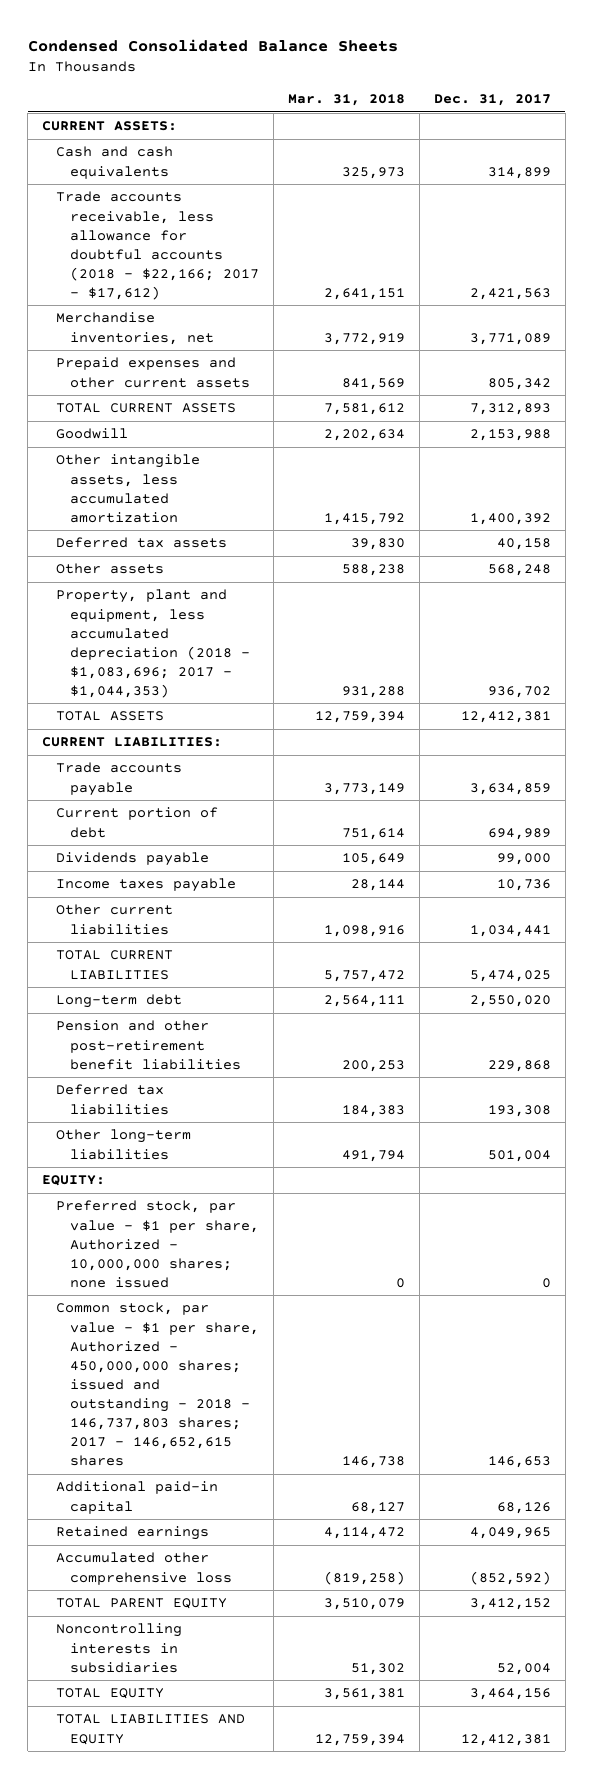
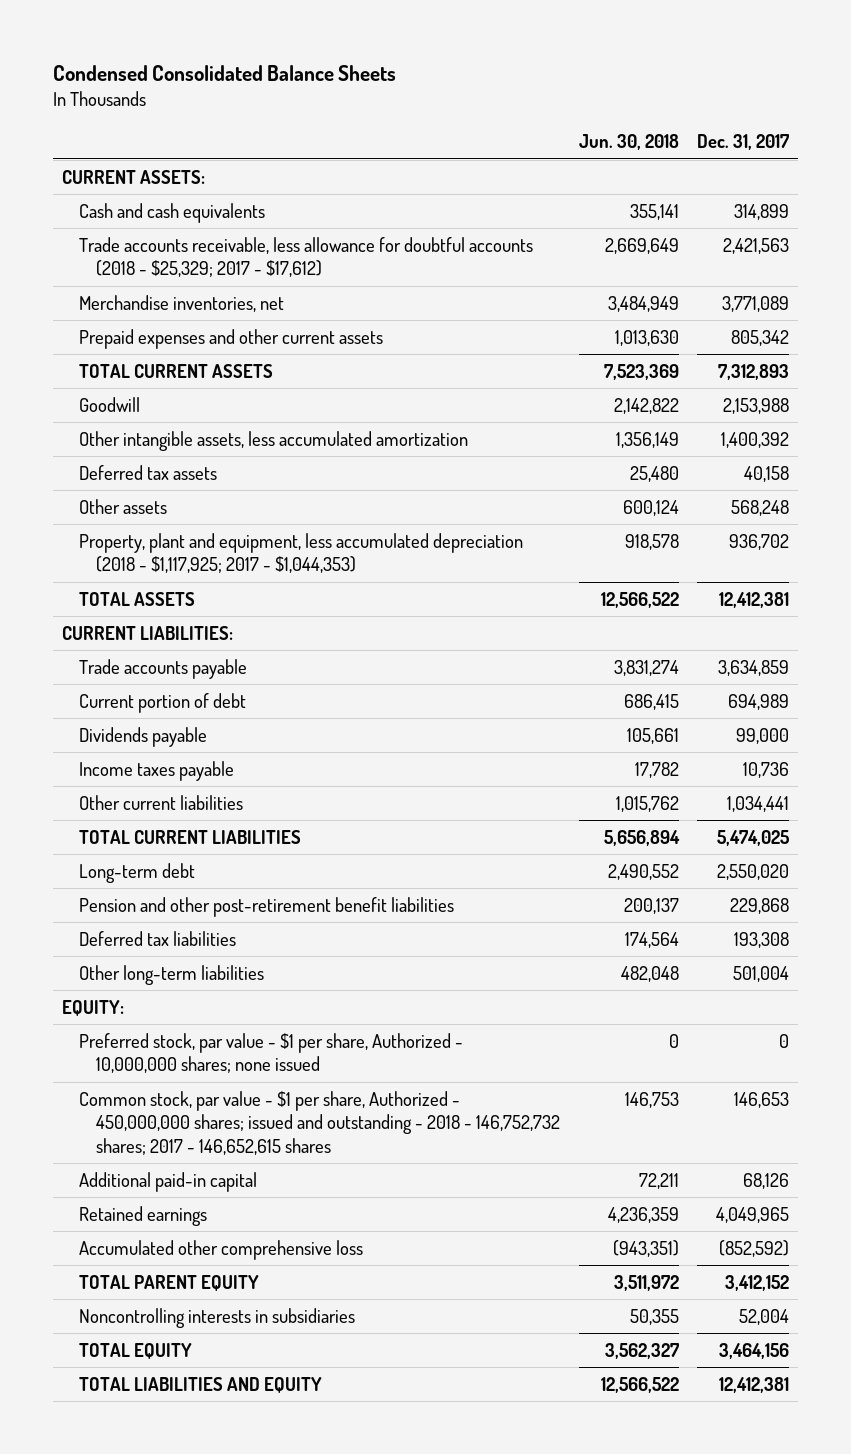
[287,93,405,106] Mar. 31, 2018 -> none
none -> [578,134,679,151] Jun. 30, 2018
[56,191,260,300] Trade accounts receivable, less allowance for doubtful accounts (2018 - $22,166; 2017 - $17,612) -> [78,236,533,278] Trade accounts receivable, less allowance for doubtful accounts (2018 - $25,329; 2017 - $17,612)
[56,589,251,698] Property, plant and equipment, less accumulated depreciation (2018 - $1,083,696; 2017 - $1,044,353) -> [78,532,523,574] Property, plant and equipment, less accumulated depreciation (2018 - $1,117,925; 2017 - $1,044,353)
[56,1302,260,1466] Common stock, par value - $1 per share, Authorized - 450,000,000 shares; issued and outstanding - 2018 - 146,737,803 shares; 2017 - 146,652,615 shares -> [78,1090,560,1156] Common stock, par value - $1 per share, Authorized - 450,000,000 shares; issued and outstanding - 2018 - 146,752,732 shares; 2017 - 146,652,615 shares

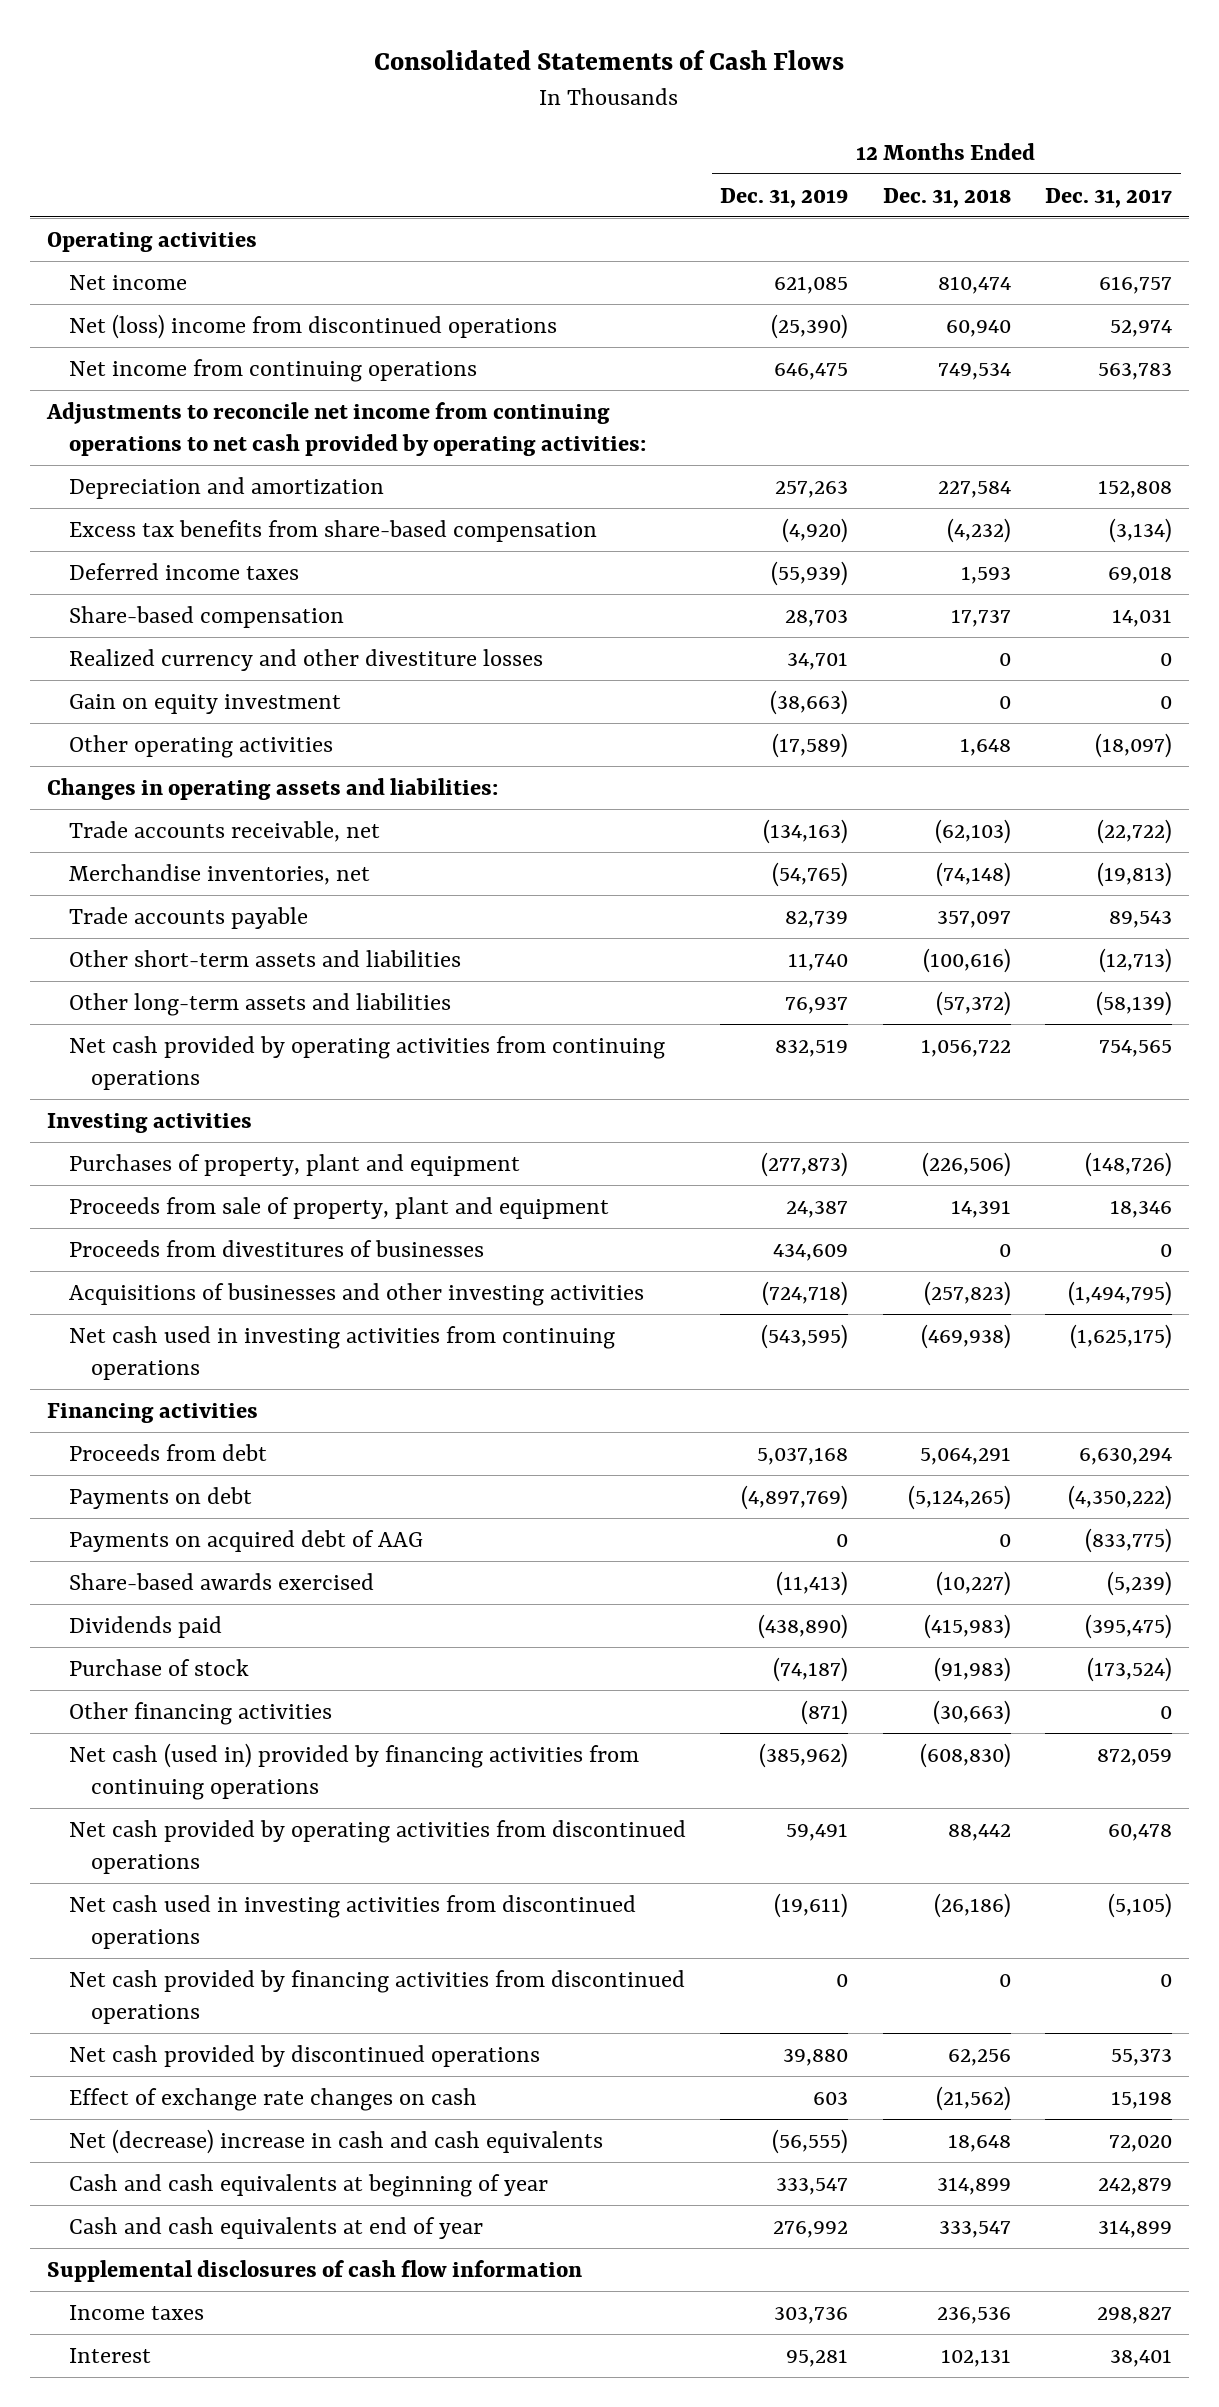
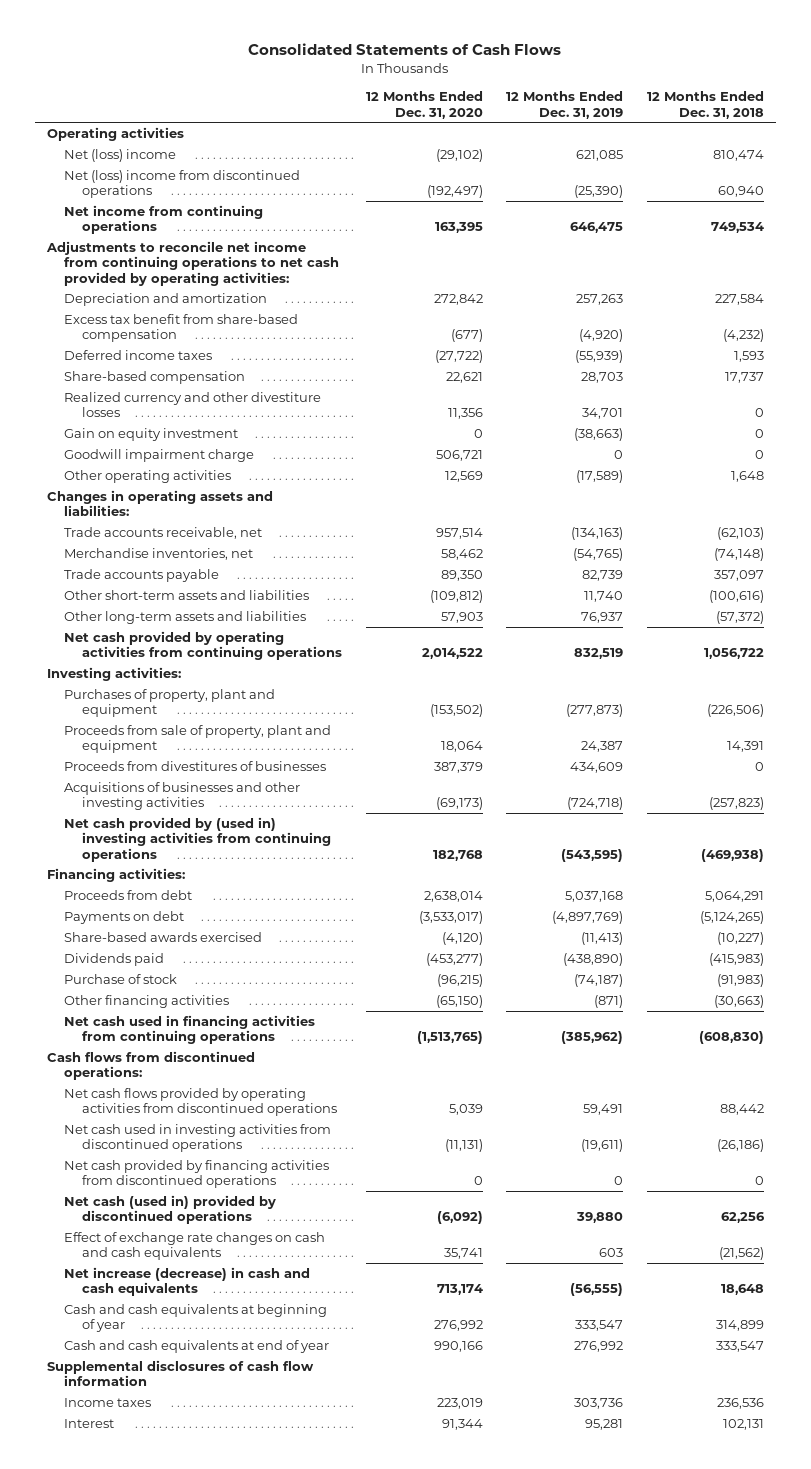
[1045,187,1173,208] Dec. 31, 2017 -> none
none -> [365,91,483,119] 12 Months Ended Dec. 31, 2020
[69,274,188,290] Net income -> [64,148,177,162] Net (loss) income
[69,519,598,542] Excess tax benefits from share-based compensation -> [64,313,299,343] Excess tax benefit from share-based compensation
none -> [64,448,255,462] Goodwill impairment charge
[46,1112,252,1133] Investing activities -> [46,666,181,681] Investing activities:
[69,1325,616,1381] Net cash used in investing activities from continuing operations -> [64,816,331,862] Net cash provided by (used in) investing activities from continuing operations
[46,1402,258,1423] Financing activities -> [46,867,185,882] Financing activities:
[69,1529,424,1552] Payments on acquired debt of AAG -> none
[69,1742,640,1801] Net cash (used in) provided by financing activities from continuing operations -> [64,1014,316,1045] Net cash used in financing activities from continuing operations
none -> [46,1050,255,1081] Cash flows from discontinued operations:
[69,1819,687,1875] Net cash provided by operating activities from discontinued operations -> [64,1087,337,1117] Net cash flows provided by operating activities from discontinued operations
[69,2044,541,2067] Net cash provided by discontinued operations -> [64,1194,277,1225] Net cash (used in) provided by discontinued operations
[69,2087,478,2111] Effect of exchange rate changes on cash -> [64,1231,326,1261] Effect of exchange rate changes on cash and cash equivalents
[69,2128,604,2154] Net (decrease) increase in cash and cash equivalents -> [64,1266,311,1297] Net increase (decrease) in cash and cash equivalents

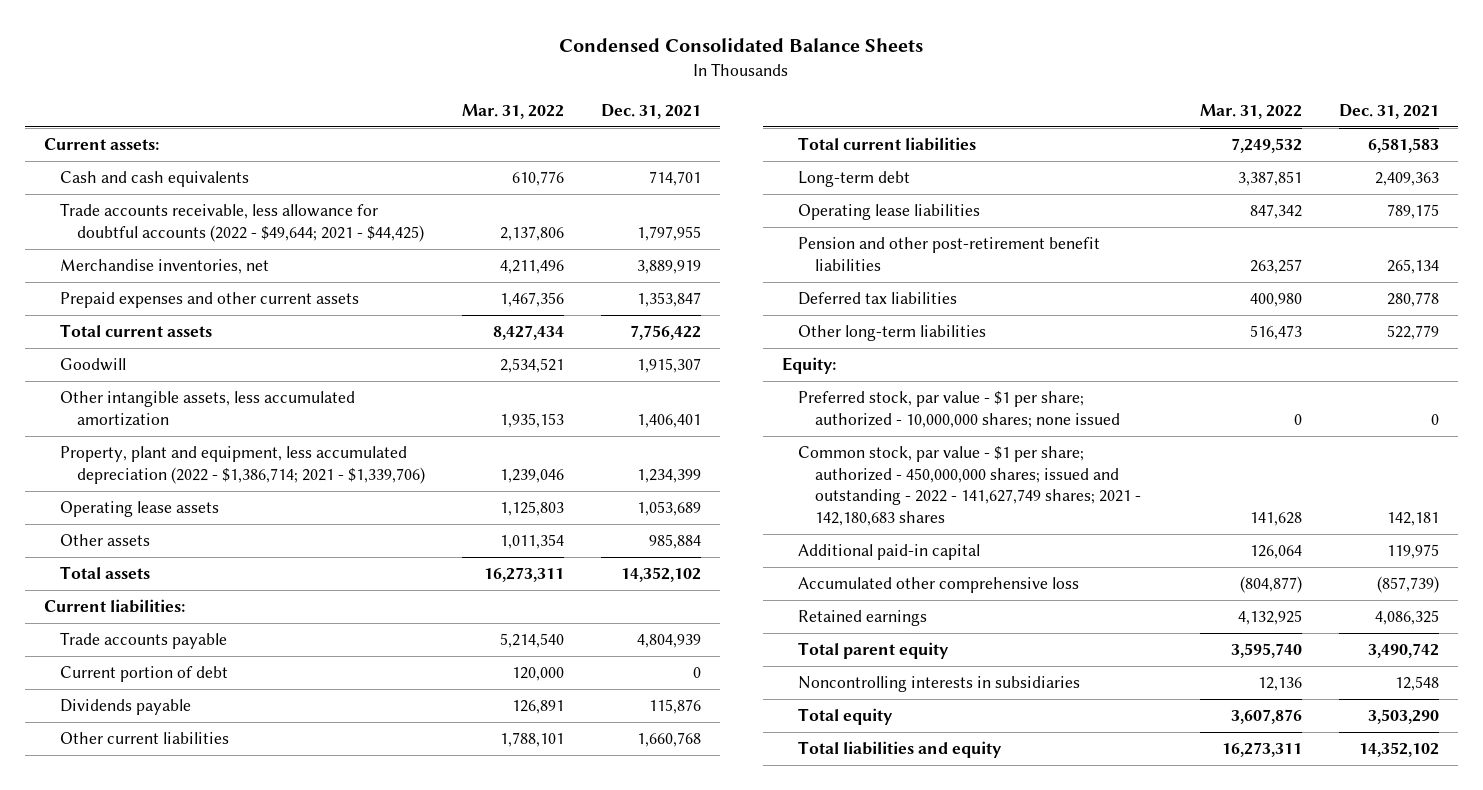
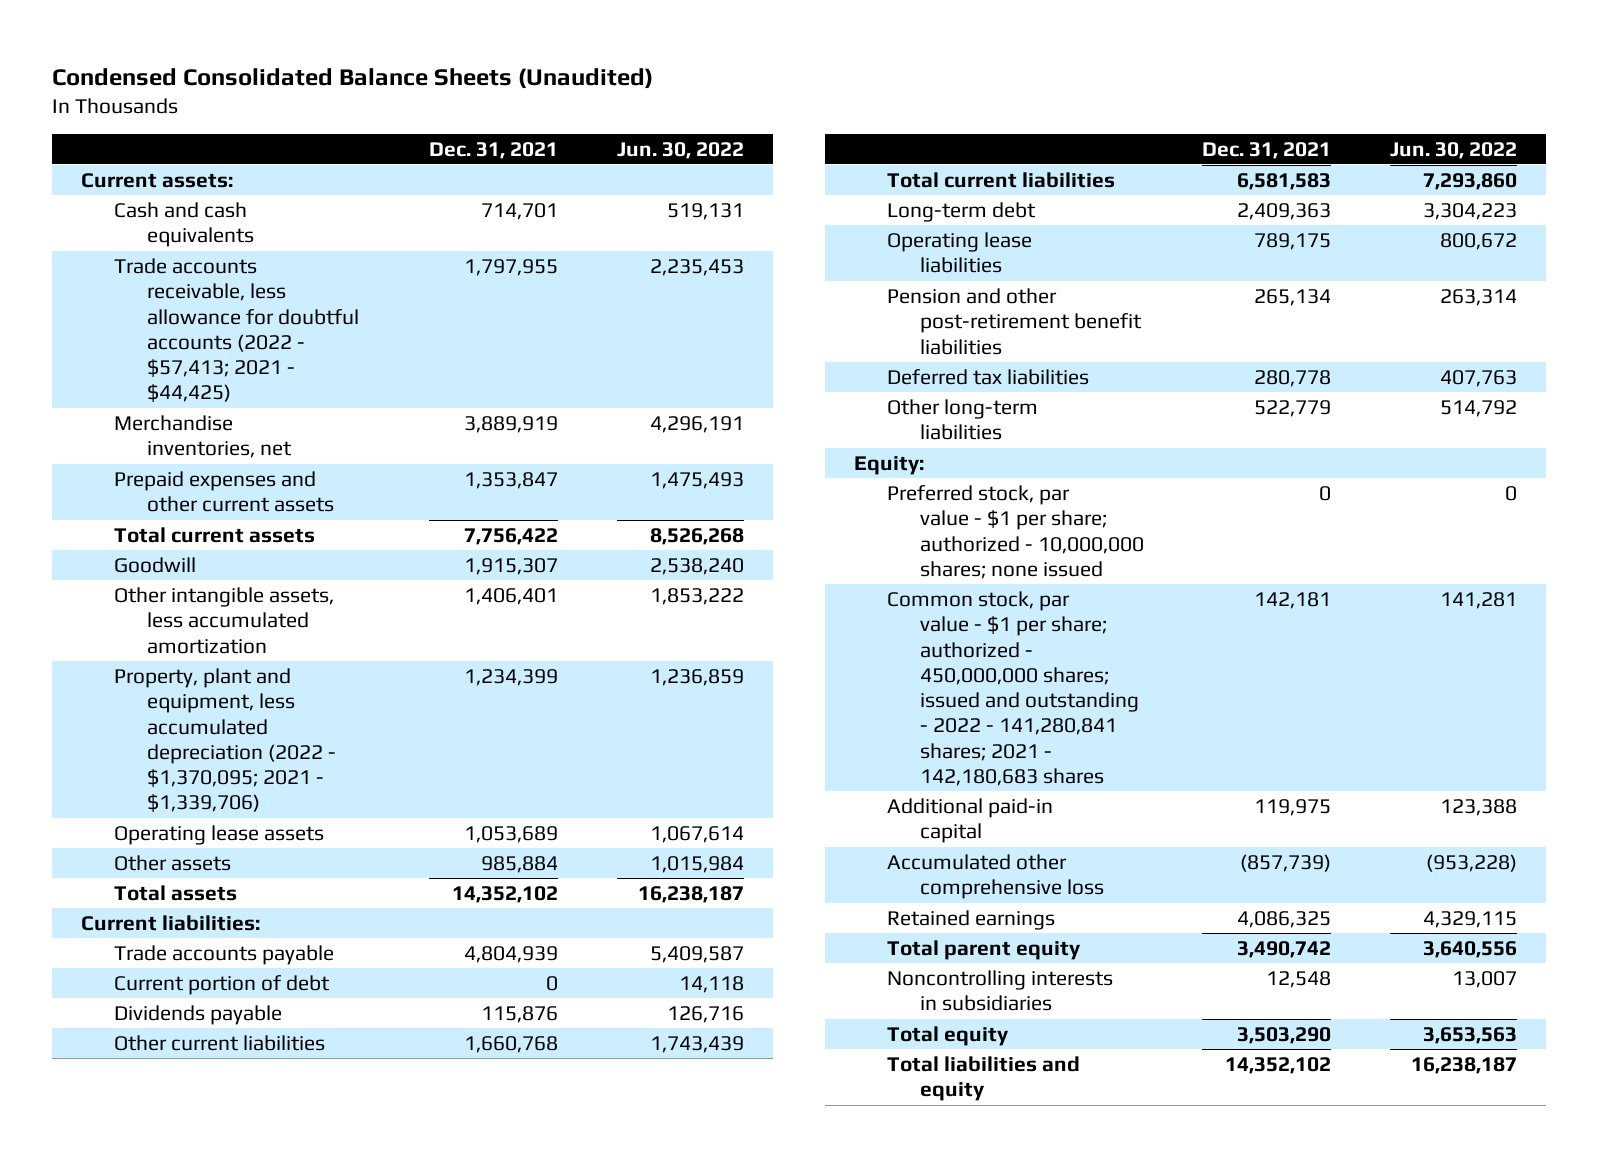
[559,38,924,53] Condensed Consolidated Balance Sheets -> [52,67,654,89] Condensed Consolidated Balance Sheets (Unaudited)
[461,103,564,119] Mar. 31, 2022 -> none
none -> [616,141,744,159] Jun. 30, 2022
[60,203,424,242] Trade accounts receivable, less allowance for doubtful accounts (2022 - $49,644; 2021 - $44,425) -> [113,257,359,403] Trade accounts receivable, less allowance for doubtful accounts (2022 - $57,413; 2021 - $44,425)
[60,446,425,484] Property, plant and equipment, less accumulated depreciation (2022 - $1,386,714; 2021 - $1,339,706) -> [113,667,336,813] Property, plant and equipment, less accumulated depreciation (2022 - $1,370,095; 2021 - $1,339,706)
[798,446,1141,526] Common stock, par value - $1 per share; authorized - 450,000,000 shares; issued and outstanding - 2022 - 141,627,749 shares; 2021 - 142,180,683 shares -> [887,590,1139,787] Common stock, par value - $1 per share; authorized - 450,000,000 shares; issued and outstanding - 2022 - 141,280,841 shares; 2021 - 142,180,683 shares

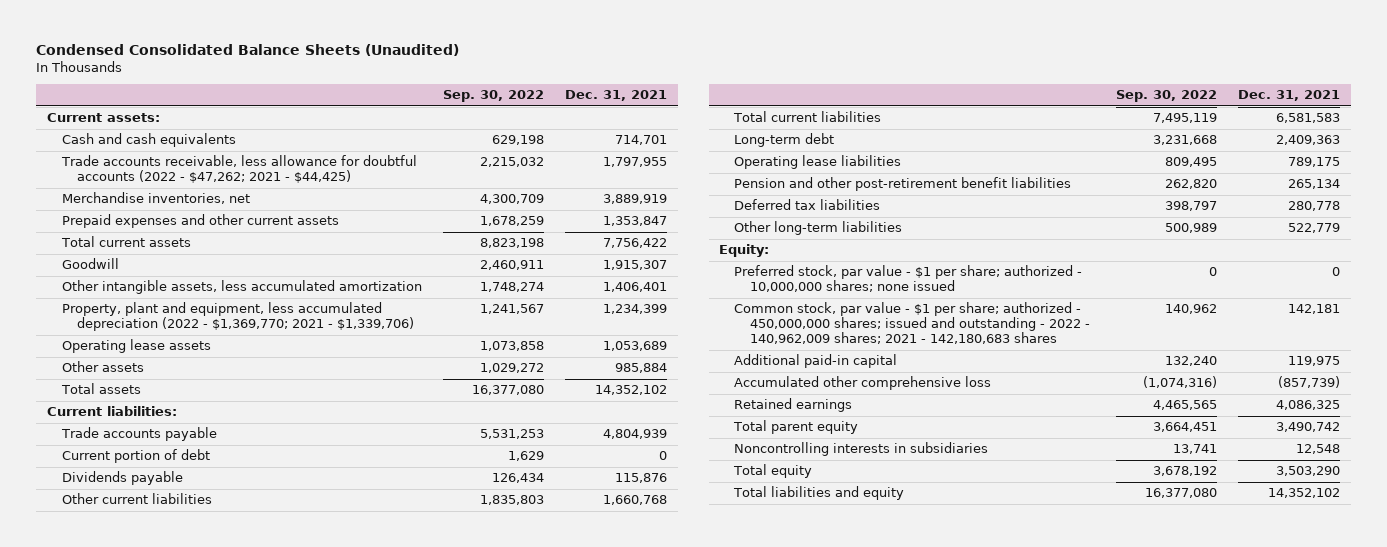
[616,141,744,159] Jun. 30, 2022 -> none
none -> [443,90,545,103] Sep. 30, 2022
[113,257,359,403] Trade accounts receivable, less allowance for doubtful accounts (2022 - $57,413; 2021 - $44,425) -> [60,155,417,184] Trade accounts receivable, less allowance for doubtful accounts (2022 - $47,262; 2021 - $44,425)
[113,667,336,813] Property, plant and equipment, less accumulated depreciation (2022 - $1,370,095; 2021 - $1,339,706) -> [61,302,415,332] Property, plant and equipment, less accumulated depreciation (2022 - $1,369,770; 2021 - $1,339,706)
[887,590,1139,787] Common stock, par value - $1 per share; authorized - 450,000,000 shares; issued and outstanding - 2022 - 141,280,841 shares; 2021 - 142,180,683 shares -> [734,302,1090,345] Common stock, par value - $1 per share; authorized - 450,000,000 shares; issued and outstanding - 2022 - 140,962,009 shares; 2021 - 142,180,683 shares

